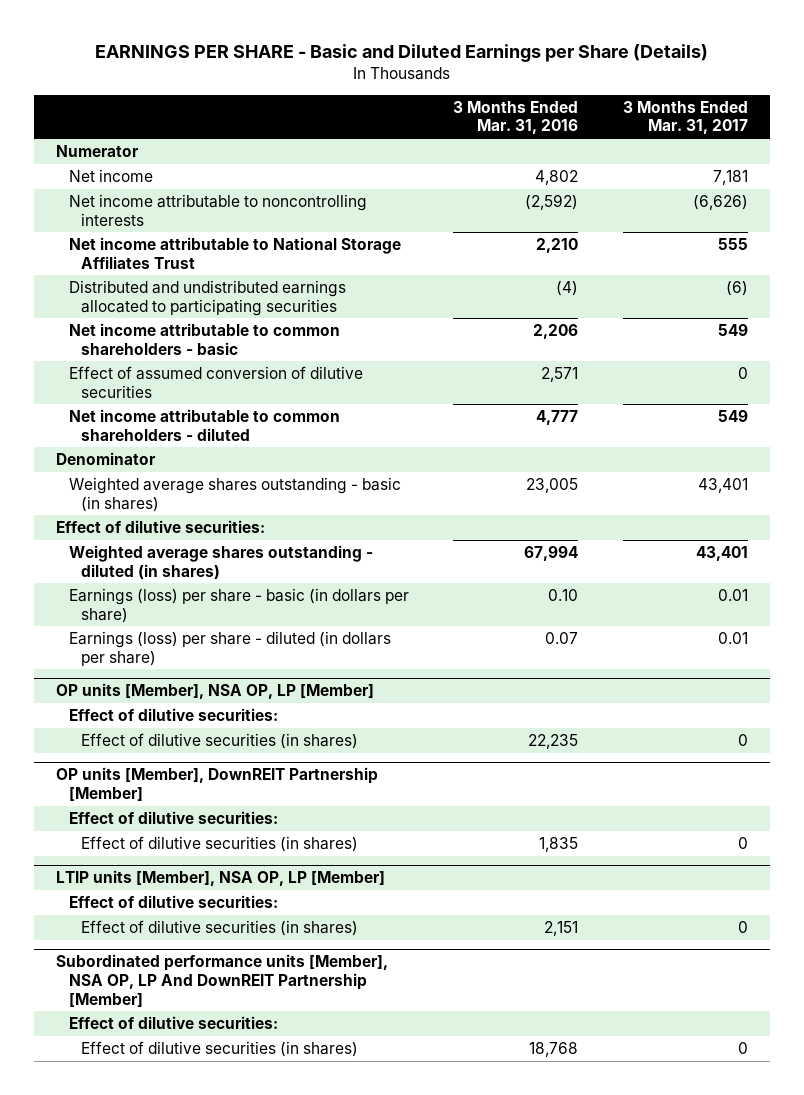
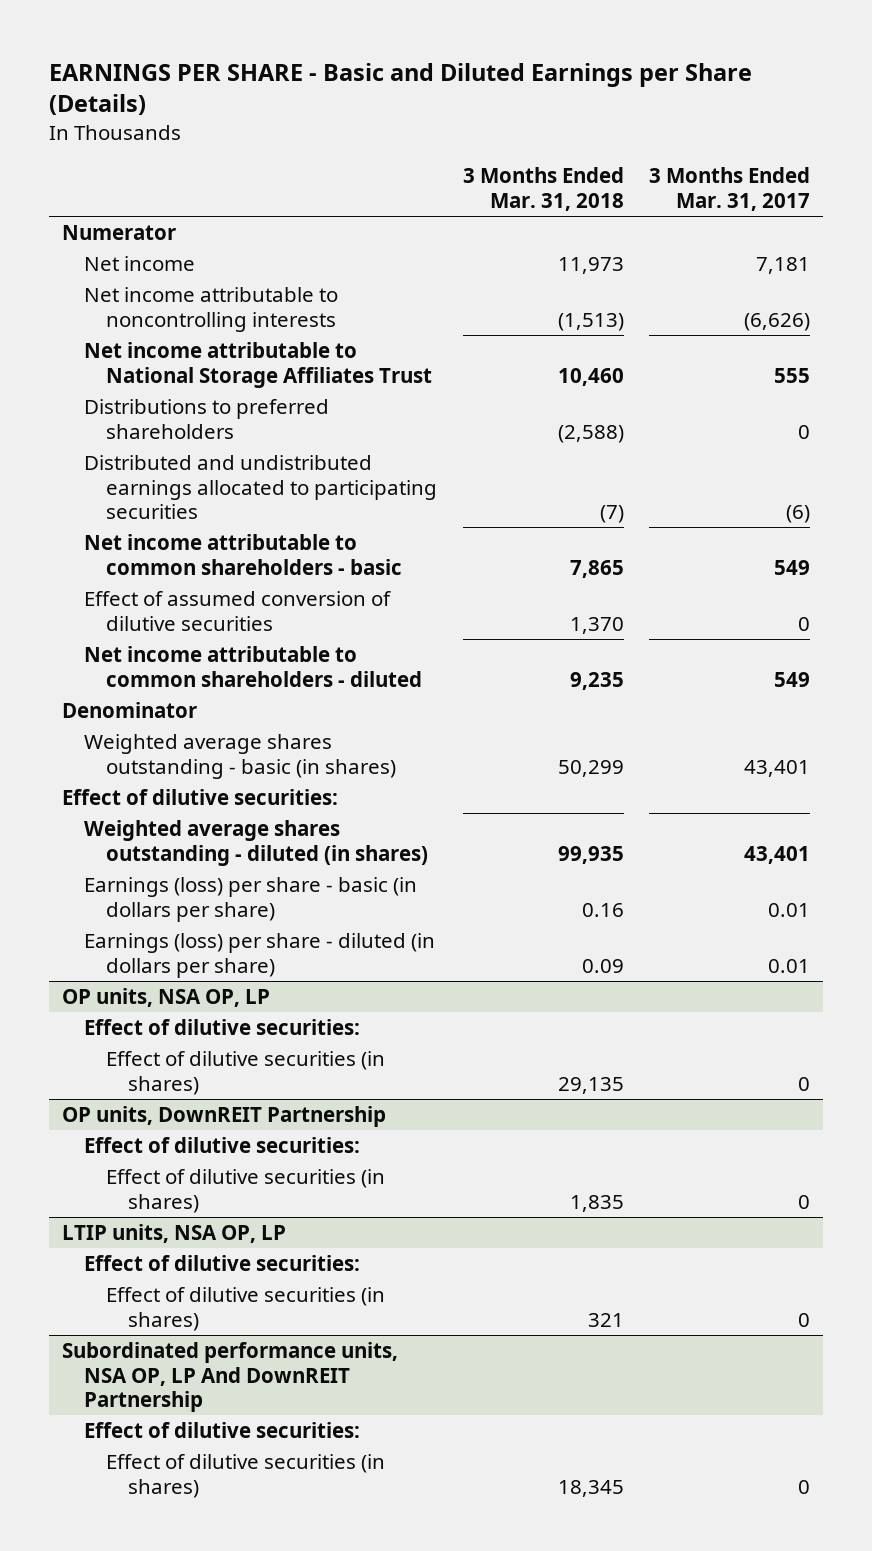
[453,100,579,135] 3 Months Ended Mar. 31, 2016 -> none
none -> [462,167,624,212] 3 Months Ended Mar. 31, 2018
none -> [83,398,329,439] Distributions to preferred shareholders
[55,683,374,700] OP units [Member], NSA OP, LP [Member] -> [61,987,270,1007] OP units, NSA OP, LP
[55,767,378,802] OP units [Member], DownREIT Partnership [Member] -> [61,1105,386,1127] OP units, DownREIT Partnership
[55,870,385,887] LTIP units [Member], NSA OP, LP [Member] -> [61,1223,286,1243] LTIP units, NSA OP, LP
[55,954,388,1007] Subordinated performance units [Member], NSA OP, LP And DownREIT Partnership [Member] -> [61,1341,398,1413] Subordinated performance units, NSA OP, LP And DownREIT Partnership

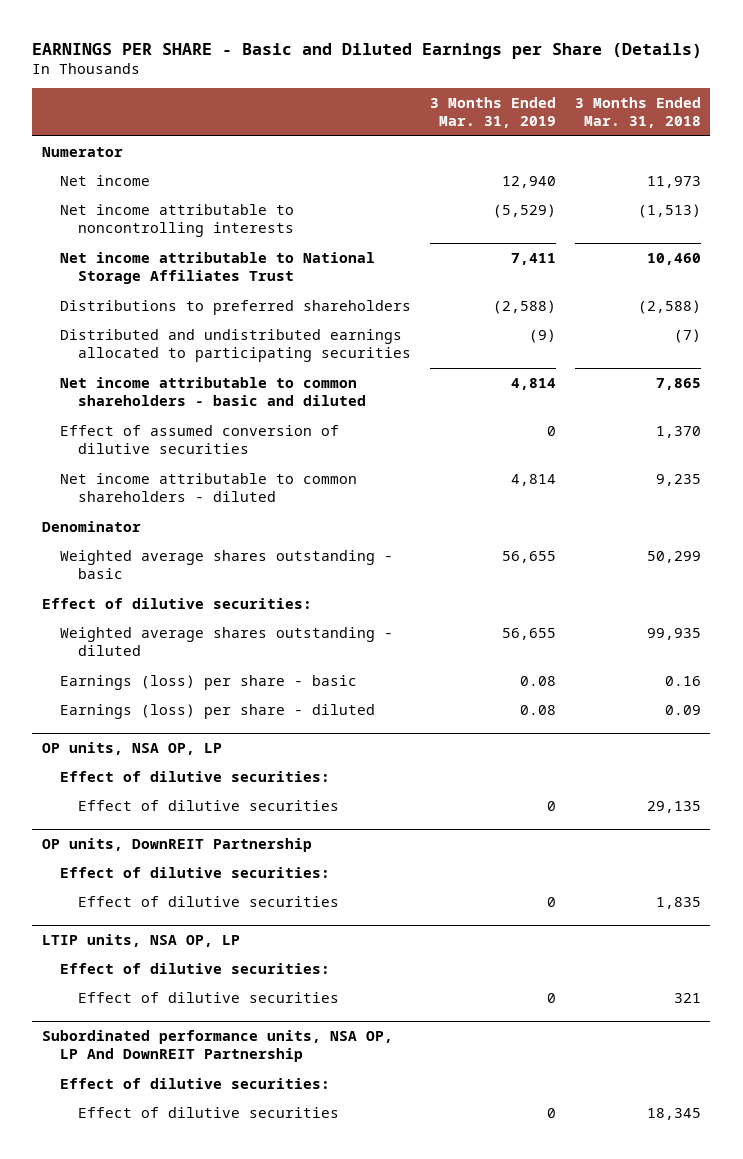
[649,167,811,212] 3 Months Ended Mar. 31, 2017 -> none
none -> [429,96,556,129] 3 Months Ended Mar. 31, 2019
[83,533,402,575] Net income attributable to common shareholders - basic -> [59,376,367,407] Net income attributable to common shareholders - basic and diluted
[83,733,396,779] Weighted average shares outstanding - basic (in shares) -> [59,549,393,580] Weighted average shares outstanding - basic
[83,819,428,866] Weighted average shares outstanding - diluted (in shares) -> [59,626,393,657] Weighted average shares outstanding - diluted
[83,876,417,922] Earnings (loss) per share - basic (in dollars per share) -> [59,674,357,690] Earnings (loss) per share - basic
[83,932,435,978] Earnings (loss) per share - diluted (in dollars per share) -> [59,703,375,719] Earnings (loss) per share - diluted
[105,1050,385,1095] Effect of dilutive securities (in shares) -> [78,799,340,811] Effect of dilutive securities
[105,1168,385,1213] Effect of dilutive securities (in shares) -> [78,895,340,907] Effect of dilutive securities
[105,1286,385,1331] Effect of dilutive securities (in shares) -> [78,991,340,1003] Effect of dilutive securities
[105,1453,385,1498] Effect of dilutive securities (in shares) -> [78,1106,340,1118] Effect of dilutive securities

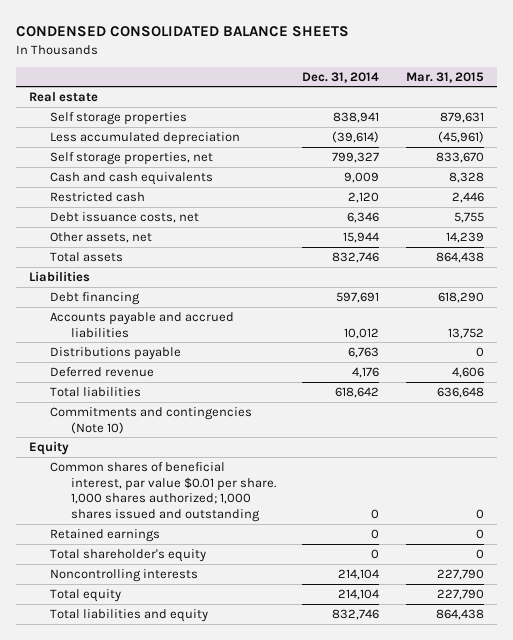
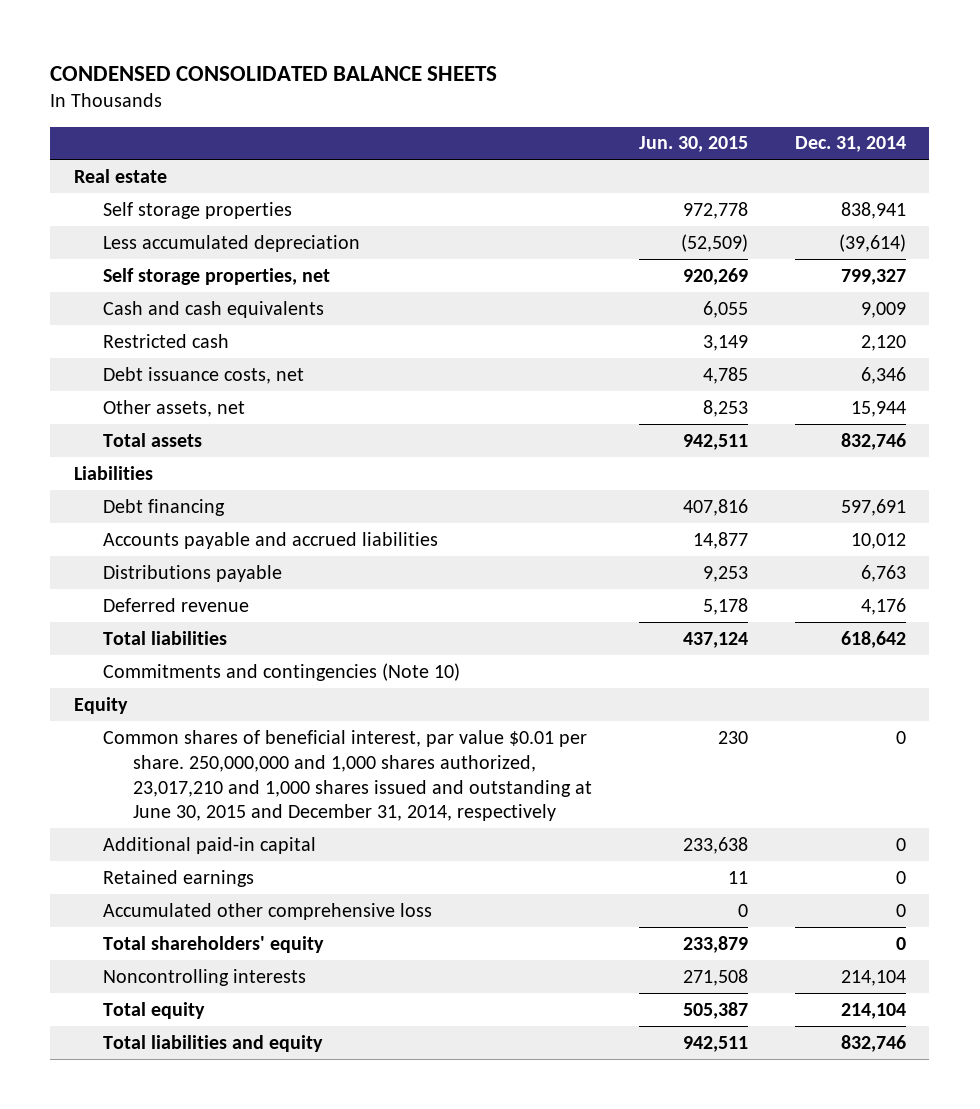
[405,71,484,83] Mar. 31, 2015 -> none
none -> [638,136,748,153] Jun. 30, 2015
[49,461,276,522] Common shares of beneficial interest, par value $0.01 per share. 1,000 shares authorized; 1,000 shares issued and outstanding -> [103,729,592,822] Common shares of beneficial interest, par value $0.01 per share. 250,000,000 and 1,000 shares authorized, 23,017,210 and 1,000 shares issued and outstanding at June 30, 2015 and December 31, 2014, respectively
none -> [103,836,317,854] Additional paid-in capital
none -> [103,902,433,920] Accumulated other comprehensive loss
[49,548,206,562] Total shareholder's equity -> [103,935,325,953] Total shareholders' equity

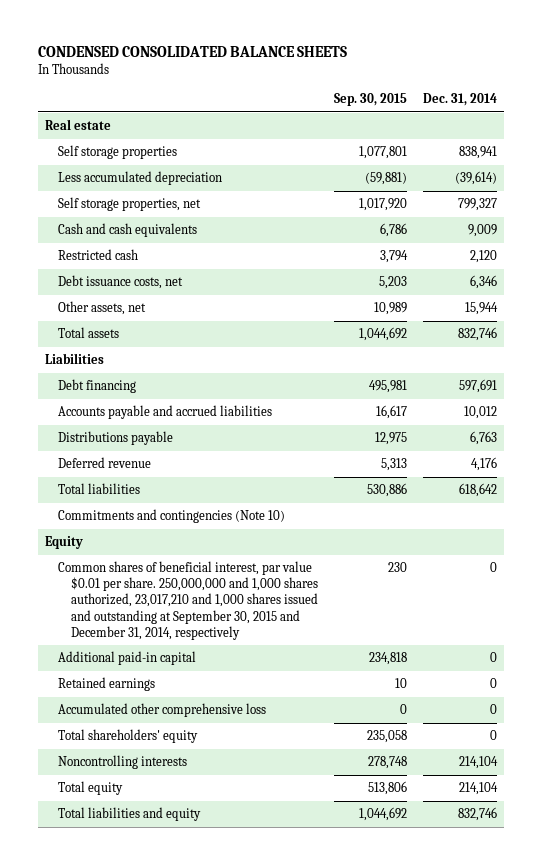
[638,136,748,153] Jun. 30, 2015 -> none
none -> [333,93,407,107] Sep. 30, 2015
[103,729,592,822] Common shares of beneficial interest, par value $0.01 per share. 250,000,000 and 1,000 shares authorized, 23,017,210 and 1,000 shares issued and outstanding at June 30, 2015 and December 31, 2014, respectively -> [58,561,319,640] Common shares of beneficial interest, par value $0.01 per share. 250,000,000 and 1,000 shares authorized, 23,017,210 and 1,000 shares issued and outstanding at September 30, 2015 and December 31, 2014, respectively

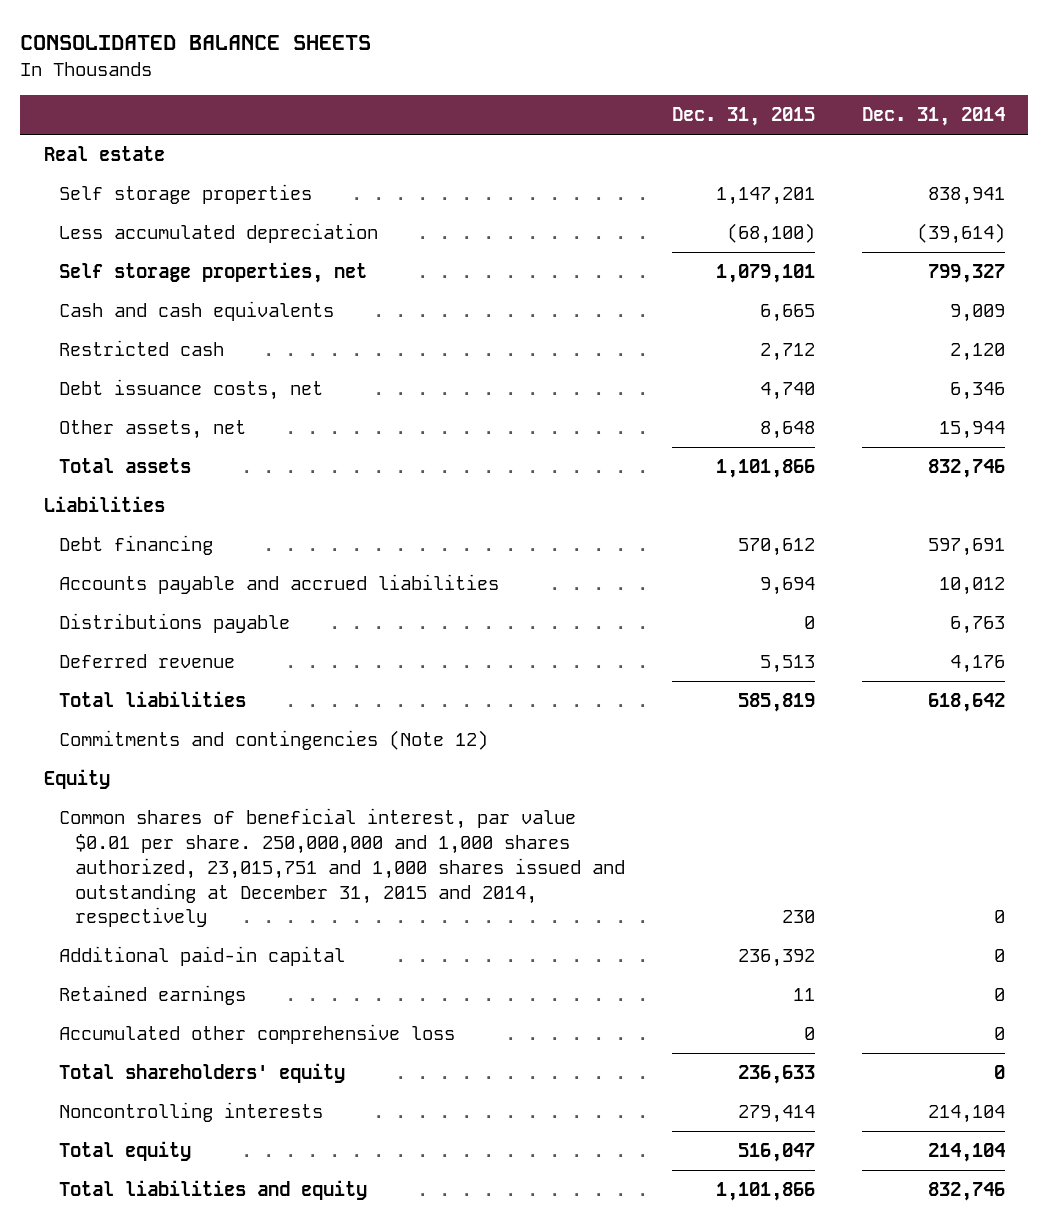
[37,45,347,57] CONDENSED CONSOLIDATED BALANCE SHEETS -> [19,34,371,50] CONSOLIDATED BALANCE SHEETS
[333,93,407,107] Sep. 30, 2015 -> none
none -> [671,107,815,127] Dec. 31, 2015
[58,509,286,524] Commitments and contingencies (Note 10) -> [59,730,489,751] Commitments and contingencies (Note 12)
[58,561,319,640] Common shares of beneficial interest, par value $0.01 per share. 250,000,000 and 1,000 shares authorized, 23,017,210 and 1,000 shares issued and outstanding at September 30, 2015 and December 31, 2014, respectively -> [59,808,625,928] Common shares of beneficial interest, par value $0.01 per share. 250,000,000 and 1,000 shares authorized, 23,015,751 and 1,000 shares issued and outstanding at December 31, 2015 and 2014, respectively

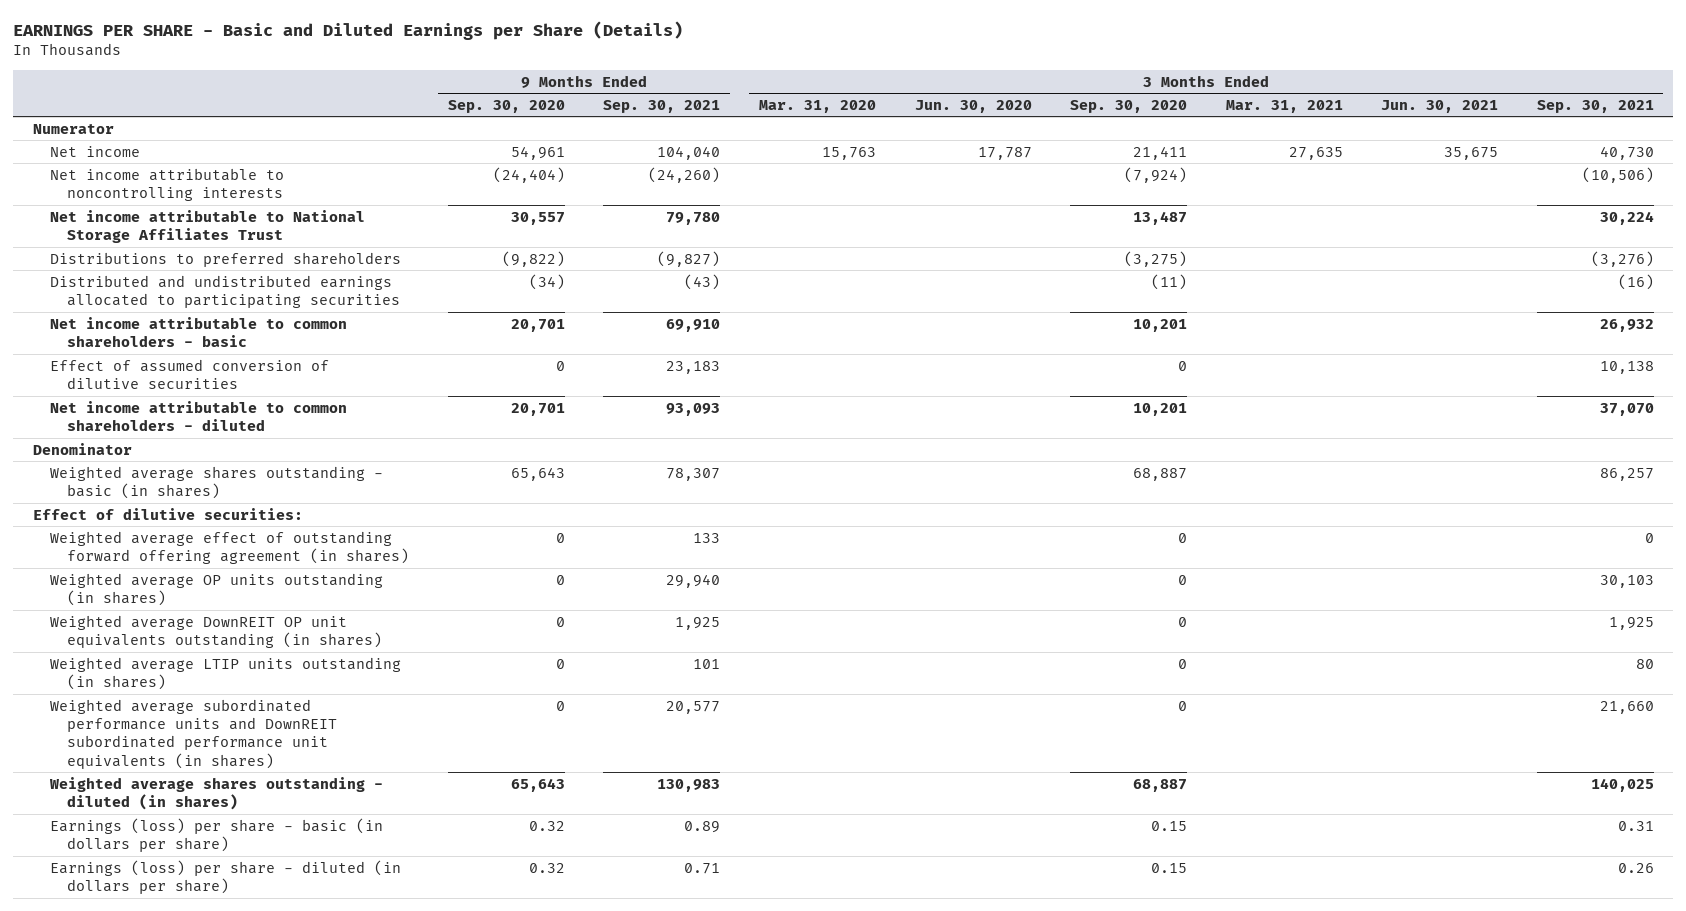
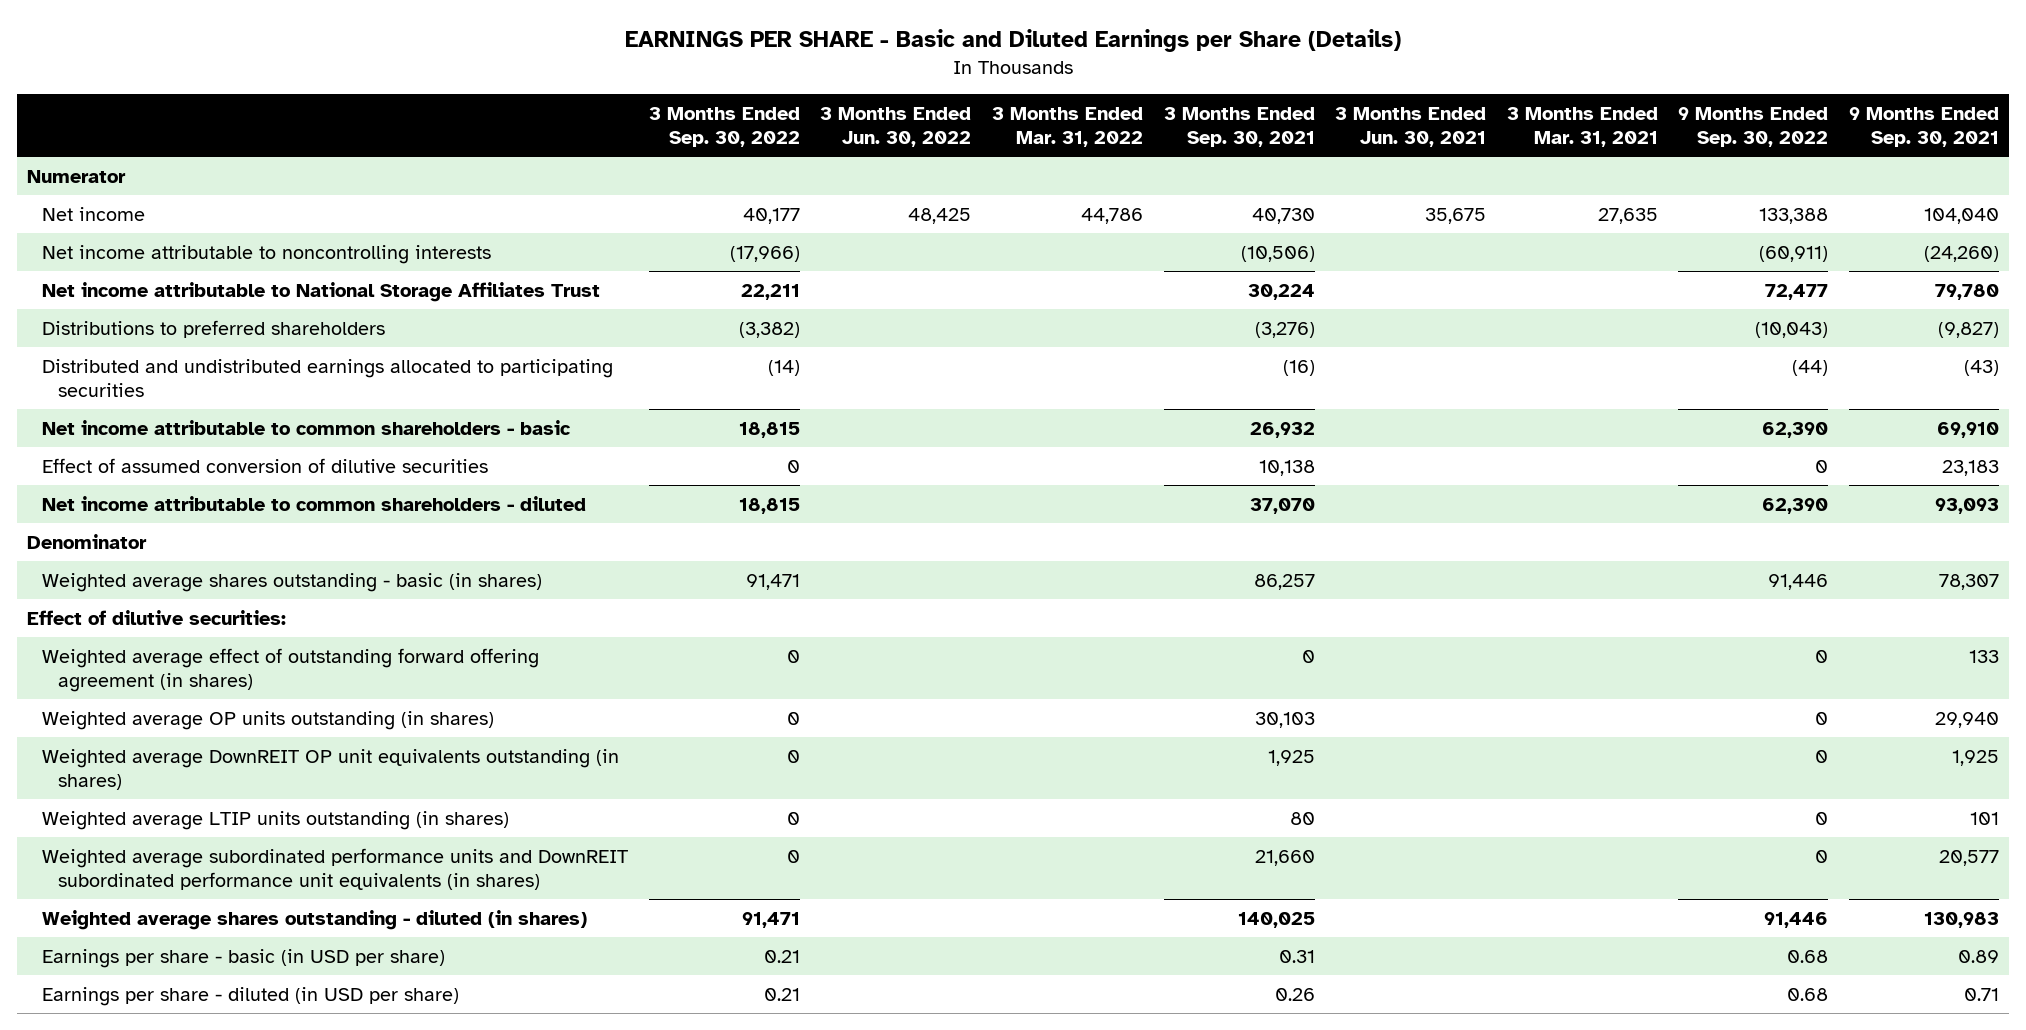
[447,99,565,113] Sep. 30, 2020 -> none
[758,99,876,113] Mar. 31, 2020 -> none
[914,99,1032,113] Jun. 30, 2020 -> none
[1070,99,1188,113] Sep. 30, 2020 -> none
none -> [648,106,800,147] 3 Months Ended Sep. 30, 2022
none -> [820,106,972,147] 3 Months Ended Jun. 30, 2022
none -> [992,106,1144,147] 3 Months Ended Mar. 31, 2022
none -> [1678,106,1829,147] 9 Months Ended Sep. 30, 2022
[49,817,383,853] Earnings (loss) per share - basic (in dollars per share) -> [42,948,446,968] Earnings per share - basic (in USD per share)
[49,859,401,895] Earnings (loss) per share - diluted (in dollars per share) -> [42,986,460,1006] Earnings per share - diluted (in USD per share)

